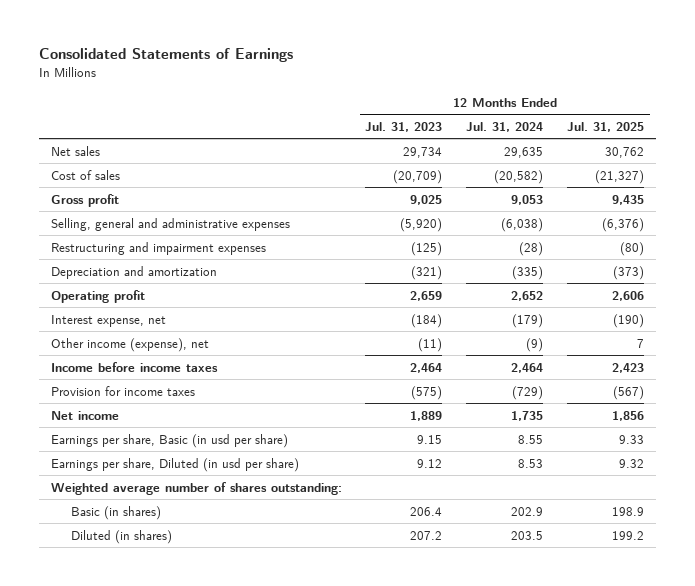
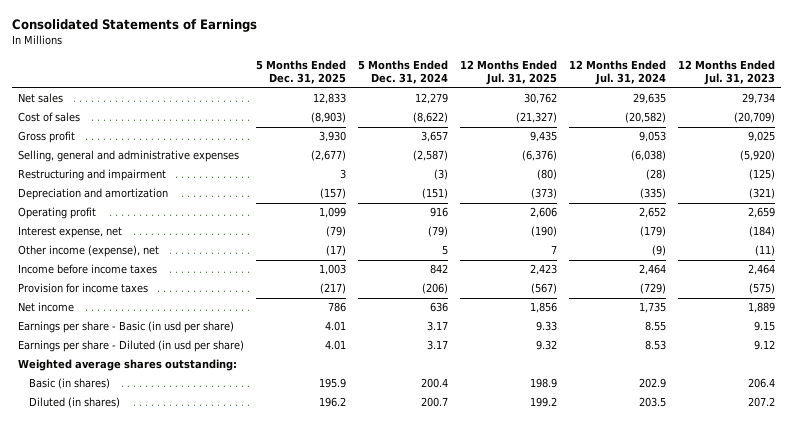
none -> [256,59,347,85] 5 Months Ended Dec. 31, 2025
none -> [358,59,449,85] 5 Months Ended Dec. 31, 2024
[50,241,266,255] Restructuring and impairment expenses -> [17,169,166,182] Restructuring and impairment
[50,433,288,448] Earnings per share, Basic (in usd per share) -> [17,321,234,334] Earnings per share - Basic (in usd per share)
[50,457,299,472] Earnings per share, Diluted (in usd per share) -> [17,340,244,353] Earnings per share - Diluted (in usd per share)
[50,481,342,495] Weighted average number of shares outstanding: -> [17,359,237,372] Weighted average shares outstanding:

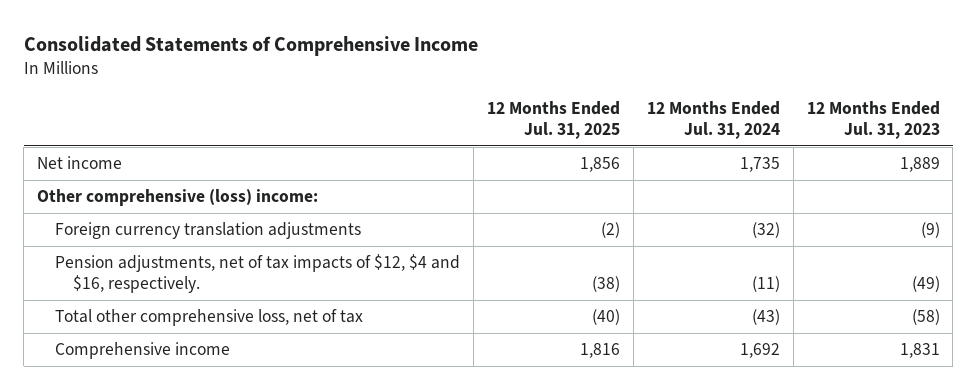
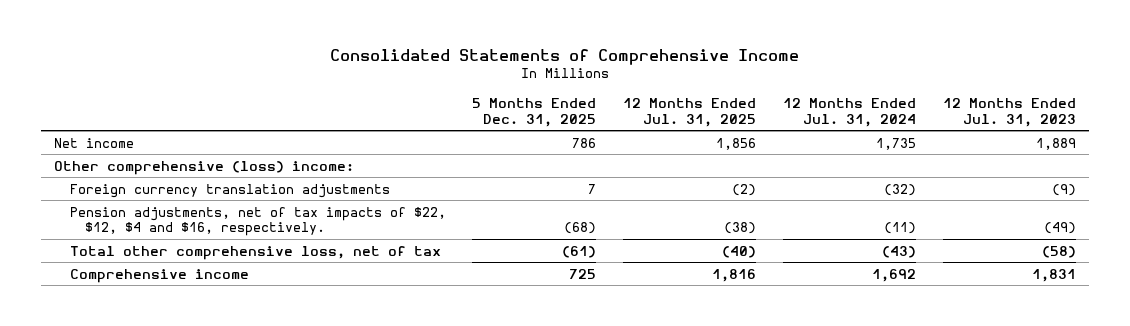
none -> [472,98,597,127] 5 Months Ended Dec. 31, 2025
[55,254,461,294] Pension adjustments, net of tax impacts of $12, $4 and $16, respectively. -> [69,206,446,237] Pension adjustments, net of tax impacts of $22, $12, $4 and $16, respectively.

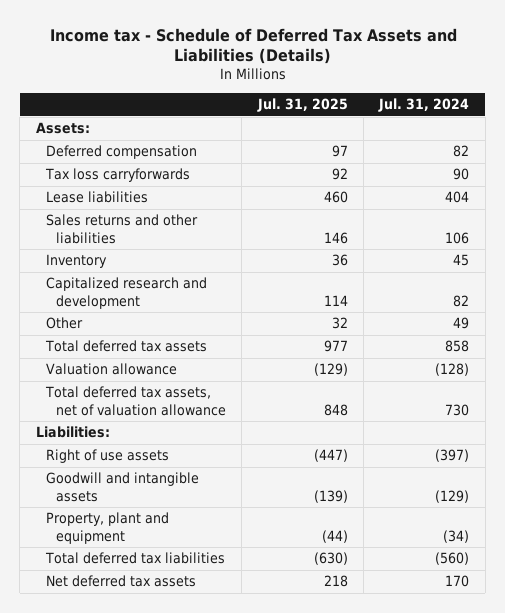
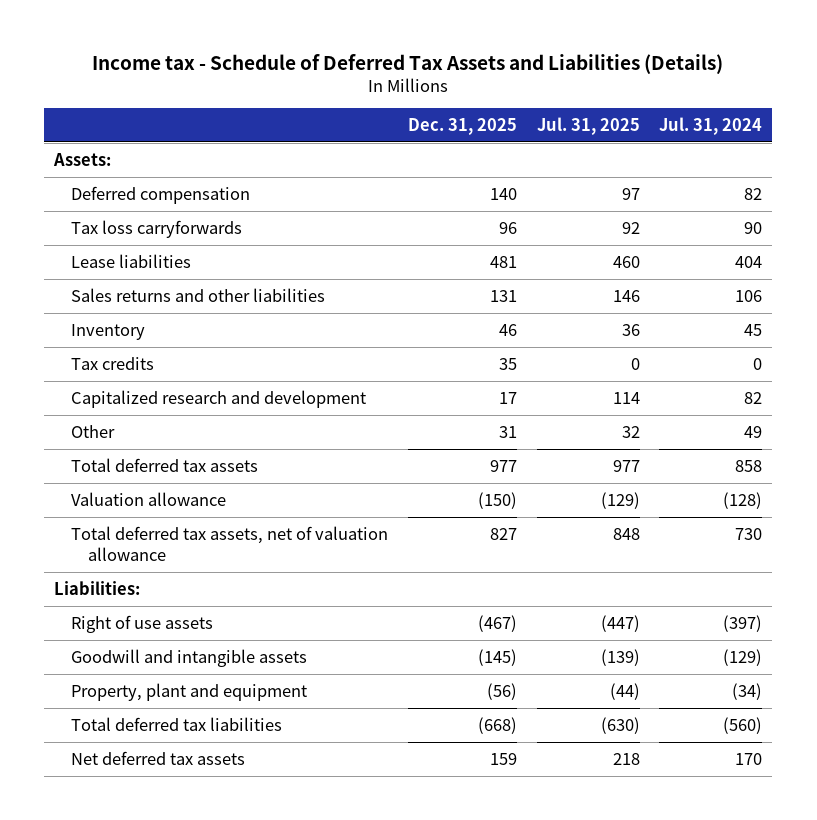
none -> [407,117,517,135] Dec. 31, 2025
none -> [71,356,155,370] Tax credits

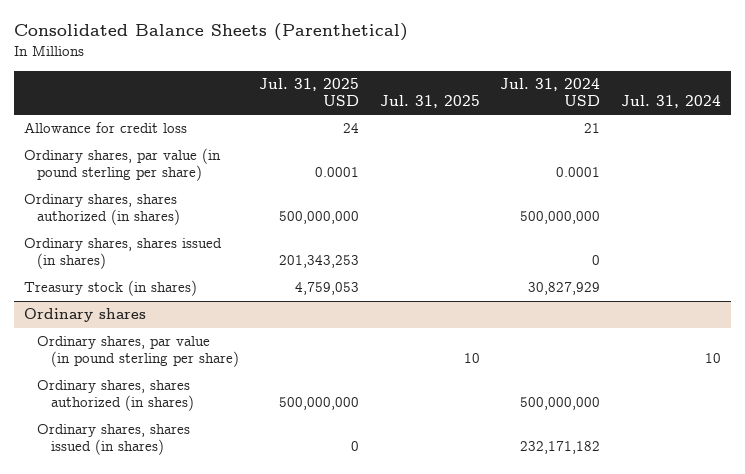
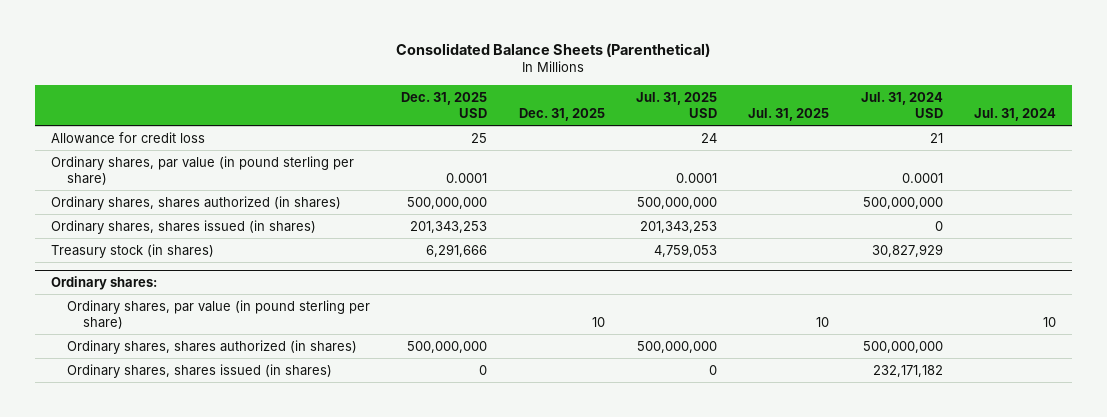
none -> [401,91,488,118] Dec. 31, 2025 USD
none -> [518,107,605,121] Dec. 31, 2025
[24,308,147,323] Ordinary shares -> [50,275,157,290] Ordinary shares:

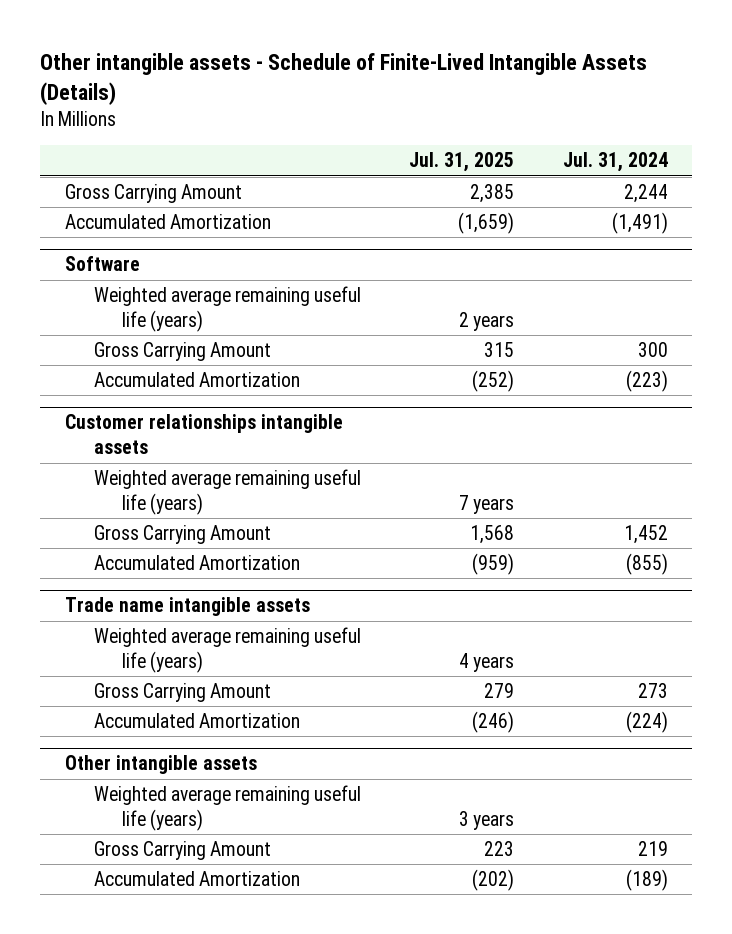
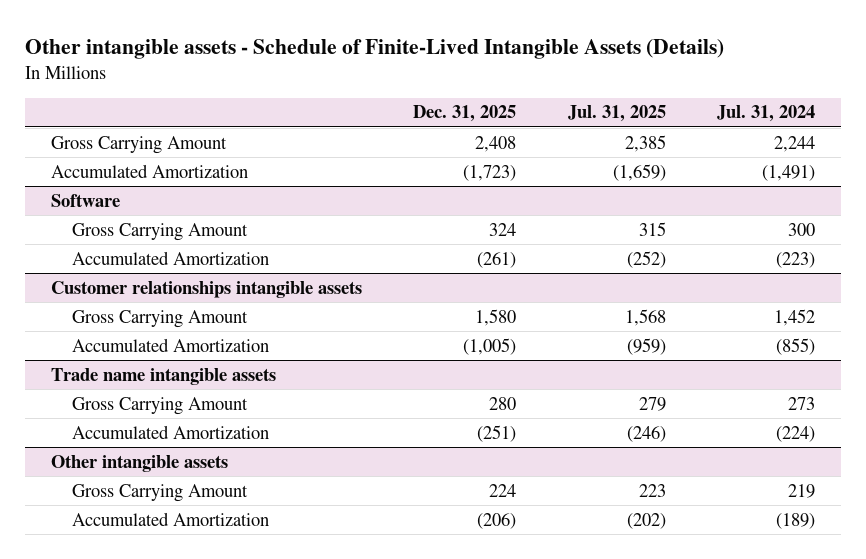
none -> [413,105,517,123] Dec. 31, 2025
[93,285,361,332] Weighted average remaining useful life (years) -> none
[93,468,361,515] Weighted average remaining useful life (years) -> none
[93,626,361,673] Weighted average remaining useful life (years) -> none
[93,784,361,831] Weighted average remaining useful life (years) -> none

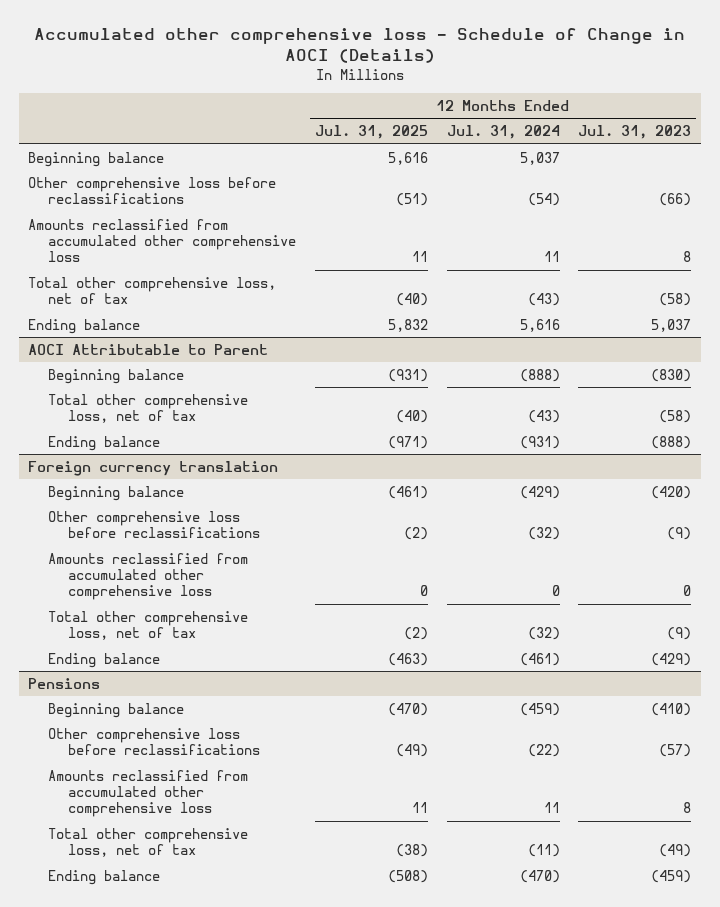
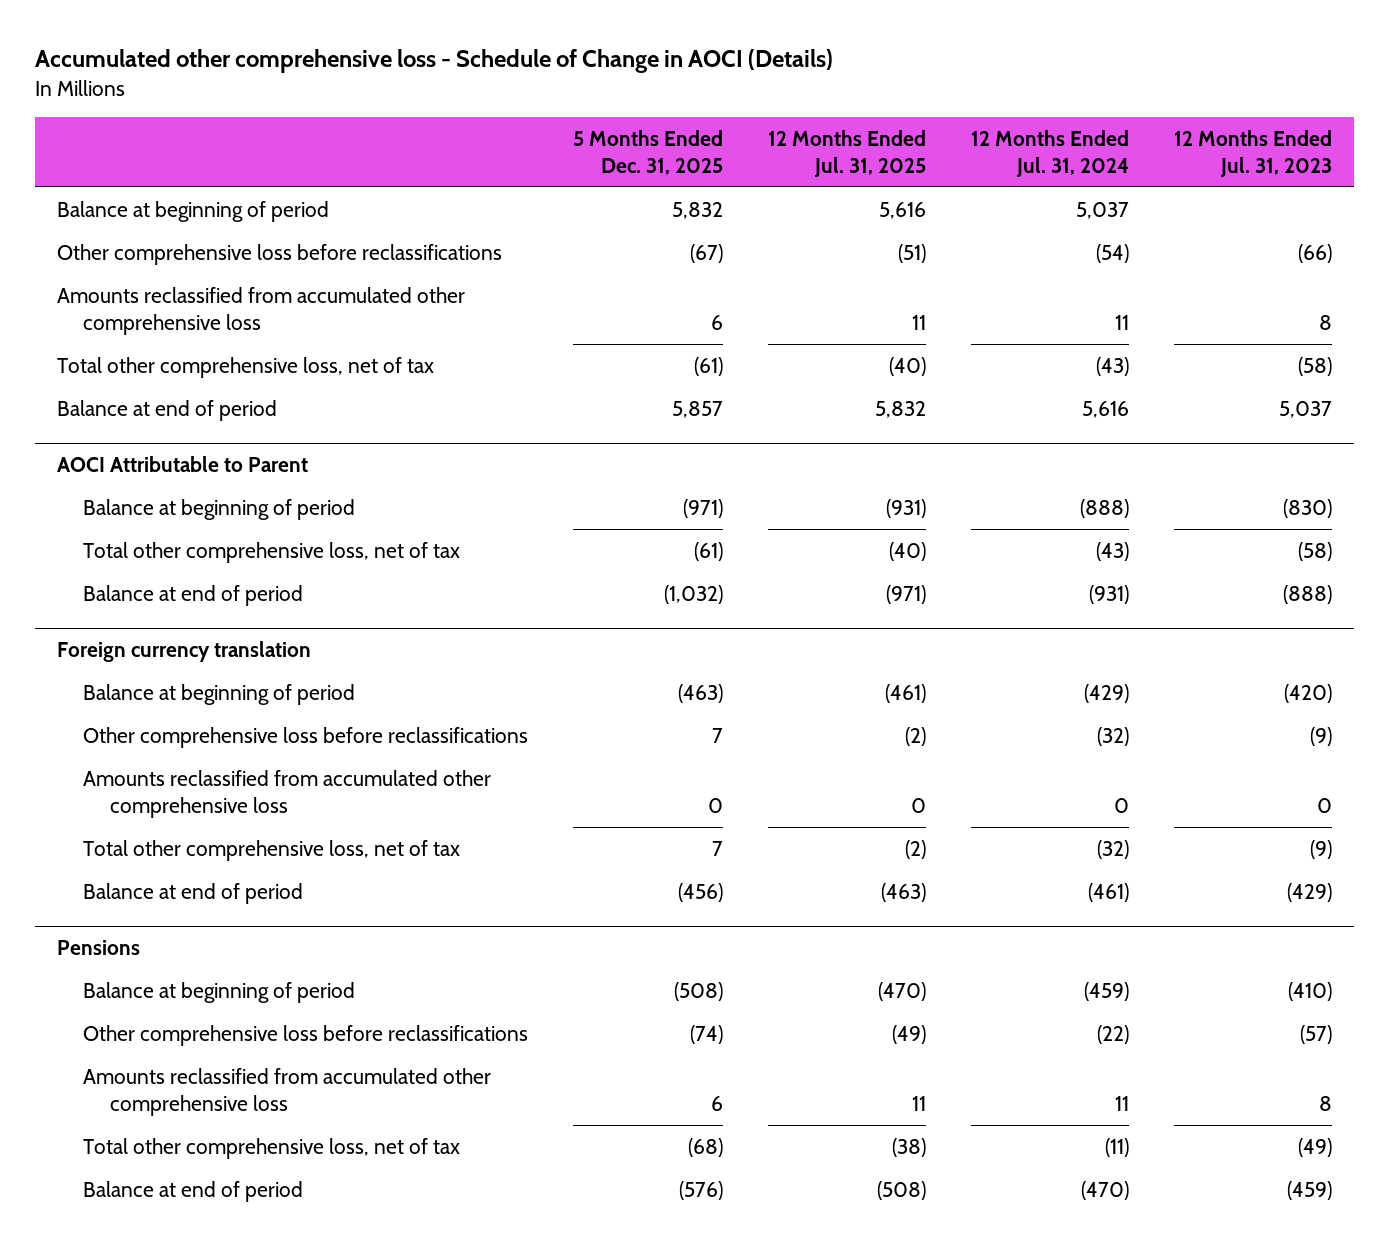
none -> [573,129,724,175] 5 Months Ended Dec. 31, 2025
[28,151,165,167] Beginning balance -> [57,200,330,222] Balance at beginning of period
[28,318,141,334] Ending balance -> [57,399,278,421] Balance at end of period
[48,368,185,384] Beginning balance -> [83,498,356,520] Balance at beginning of period
[48,435,161,451] Ending balance -> [83,584,304,606] Balance at end of period
[48,485,185,501] Beginning balance -> [83,683,356,705] Balance at beginning of period
[48,652,161,668] Ending balance -> [83,882,304,904] Balance at end of period
[48,702,185,718] Beginning balance -> [83,981,356,1003] Balance at beginning of period
[48,869,161,885] Ending balance -> [83,1180,304,1202] Balance at end of period

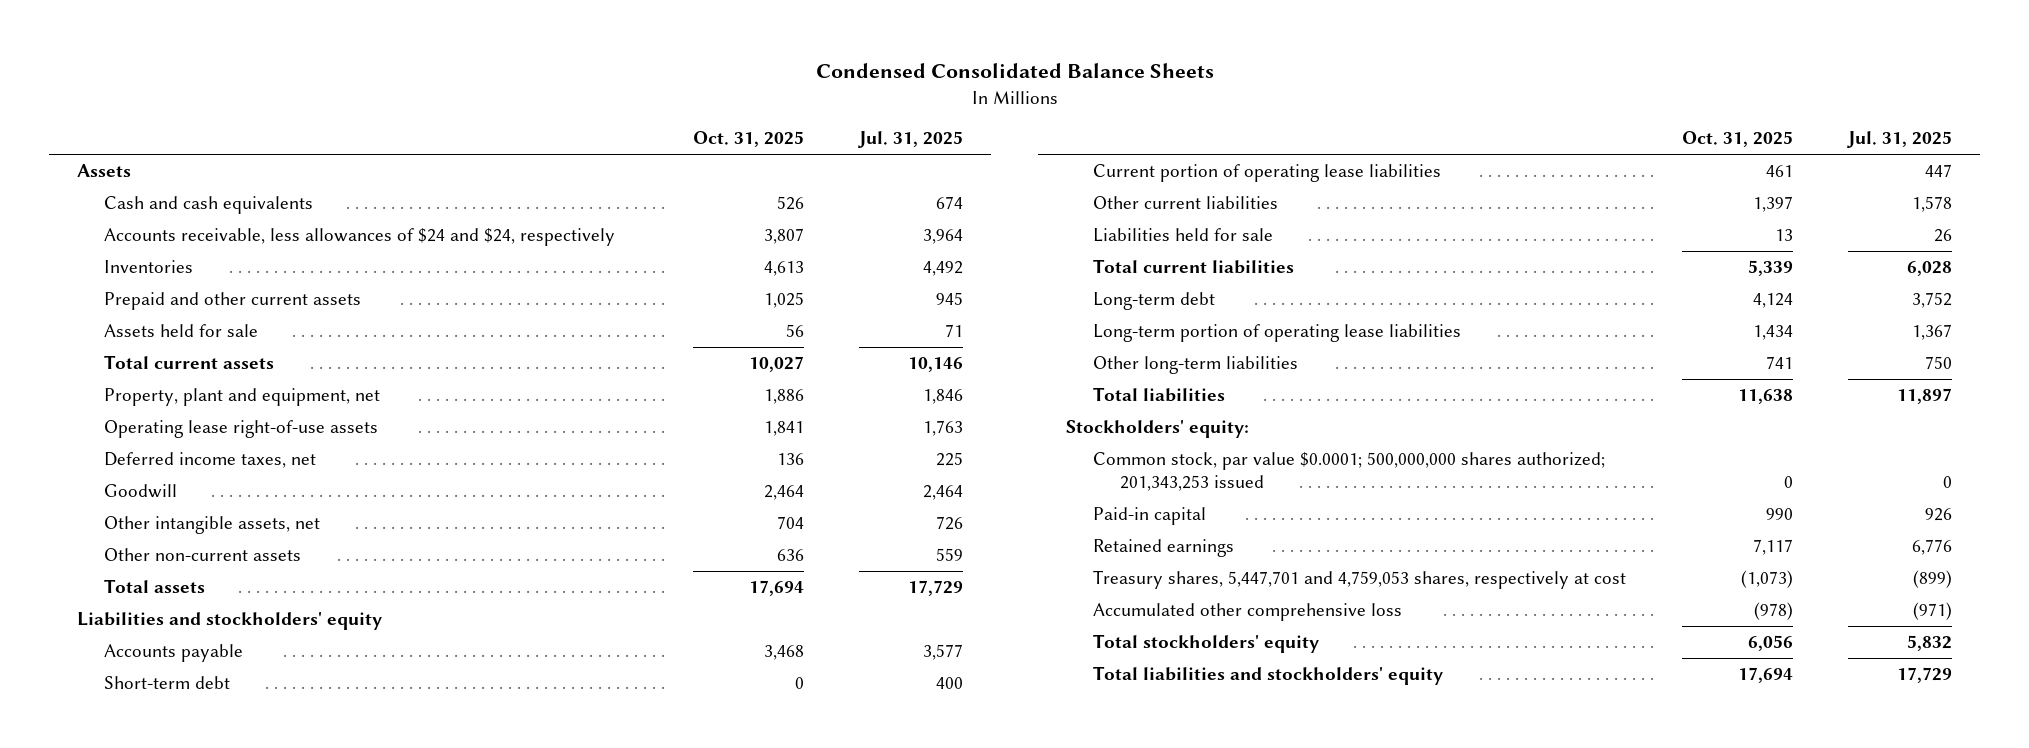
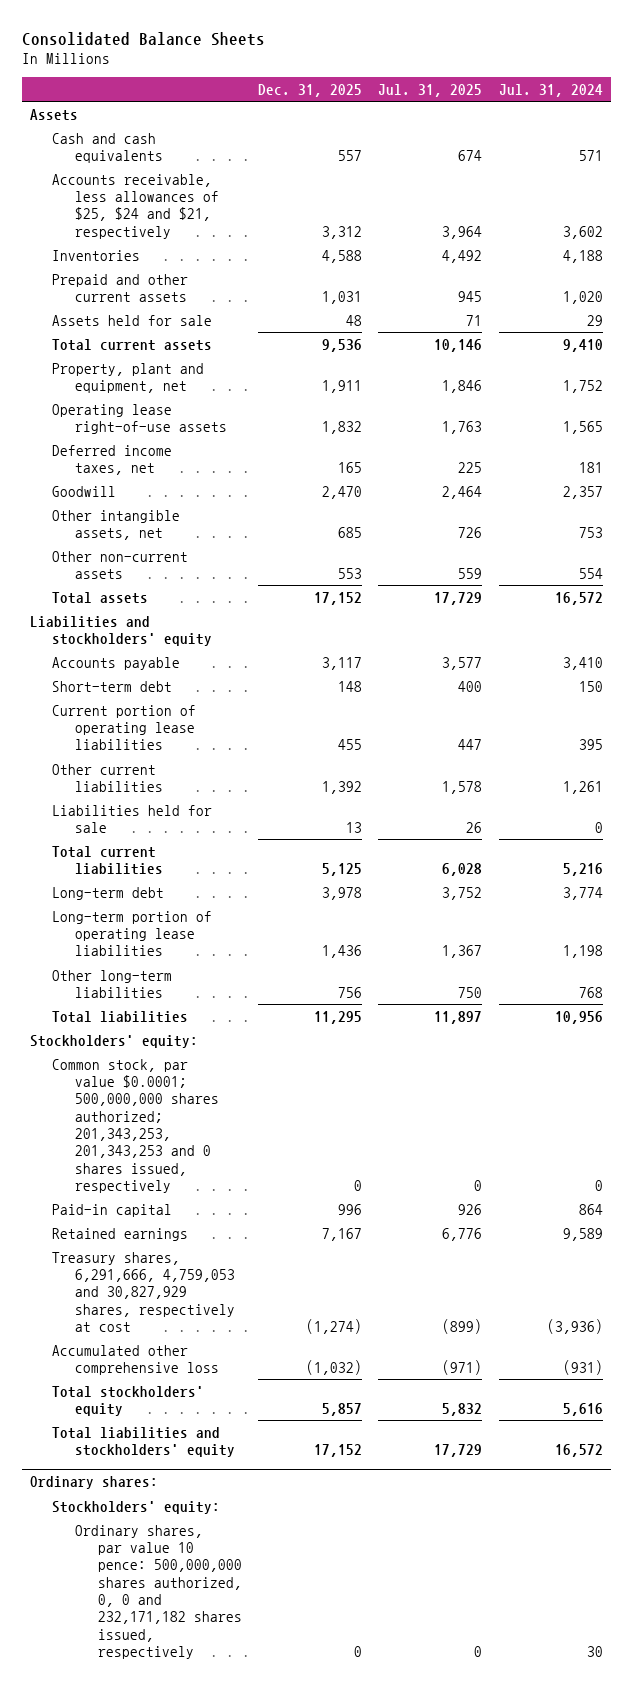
[815,63,1214,79] Condensed Consolidated Balance Sheets -> [21,31,265,46] Consolidated Balance Sheets
[692,131,804,148] Oct. 31, 2025 -> none
none -> [258,83,363,97] Dec. 31, 2025
none -> [498,83,603,97] Jul. 31, 2024
[103,227,615,246] Accounts receivable, less allowances of $24 and $24, respectively -> [52,173,220,239] Accounts receivable, less allowances of $25, $24 and $21, respectively
[1093,451,1606,492] Common stock, par value $0.0001; 500,000,000 shares authorized; 201,343,253 issued -> [52,1058,220,1193] Common stock, par value $0.0001; 500,000,000 shares authorized; 201,343,253, 201,343,253 and 0 shares issued, respectively
[1093,569,1627,589] Treasury shares, 5,447,701 and 4,759,053 shares, respectively at cost -> [52,1251,236,1332] Treasury shares, 6,291,666, 4,759,053 and 30,827,929 shares, respectively at cost
none -> [29,1476,158,1490] Ordinary shares:
none -> [52,1500,221,1514] Stockholders' equity:
none -> [75,1524,242,1659] Ordinary shares, par value 10 pence: 500,000,000 shares authorized, 0, 0 and 232,171,182 shares issued, respectively

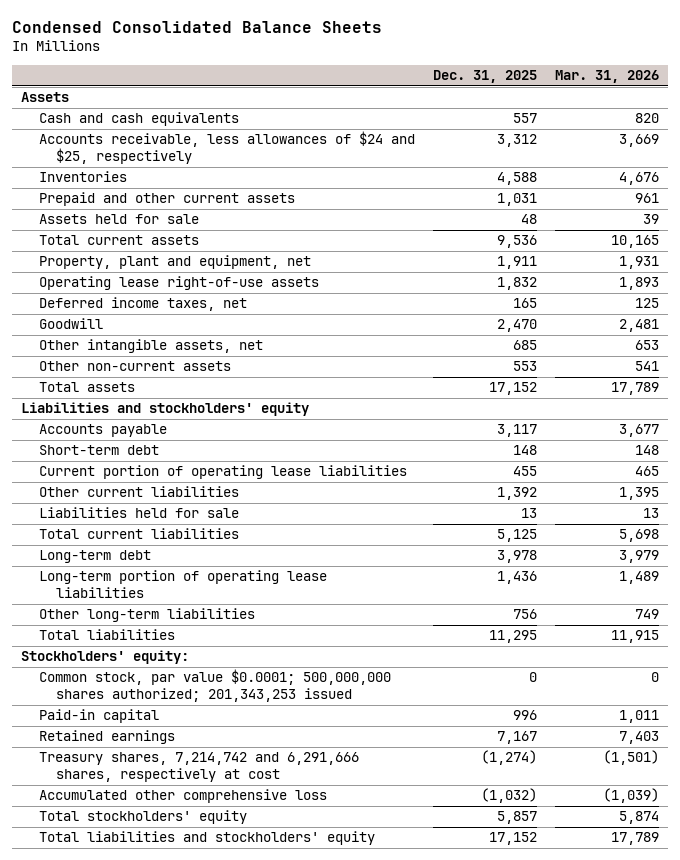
[21,31,265,46] Consolidated Balance Sheets -> [12,21,383,34] Condensed Consolidated Balance Sheets
[378,83,483,97] Jul. 31, 2025 -> none
[498,83,603,97] Jul. 31, 2024 -> none
none -> [554,70,659,84] Mar. 31, 2026
[52,173,220,239] Accounts receivable, less allowances of $25, $24 and $21, respectively -> [38,131,415,165] Accounts receivable, less allowances of $24 and $25, respectively
[52,1058,220,1193] Common stock, par value $0.0001; 500,000,000 shares authorized; 201,343,253, 201,343,253 and 0 shares issued, respectively -> [38,669,391,703] Common stock, par value $0.0001; 500,000,000 shares authorized; 201,343,253 issued
[52,1251,236,1332] Treasury shares, 6,291,666, 4,759,053 and 30,827,929 shares, respectively at cost -> [38,752,359,783] Treasury shares, 7,214,742 and 6,291,666 shares, respectively at cost
[29,1476,158,1490] Ordinary shares: -> none
[52,1500,221,1514] Stockholders' equity: -> none
[75,1524,242,1659] Ordinary shares, par value 10 pence: 500,000,000 shares authorized, 0, 0 and 232,171,182 shares issued, respectively -> none

